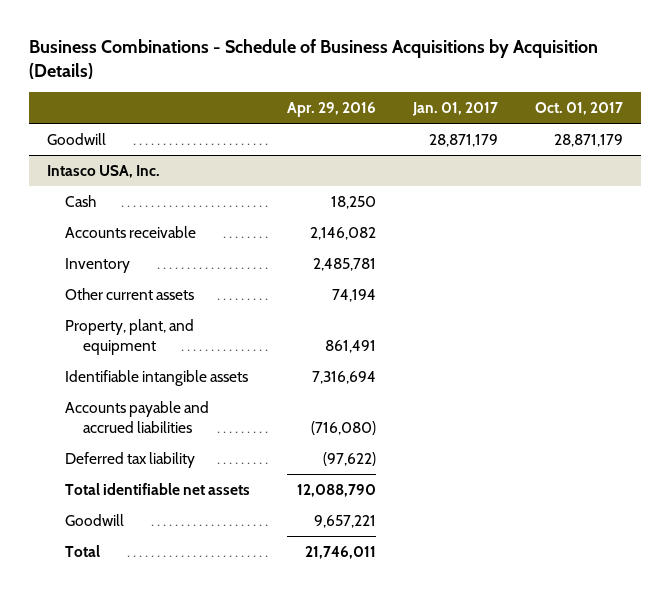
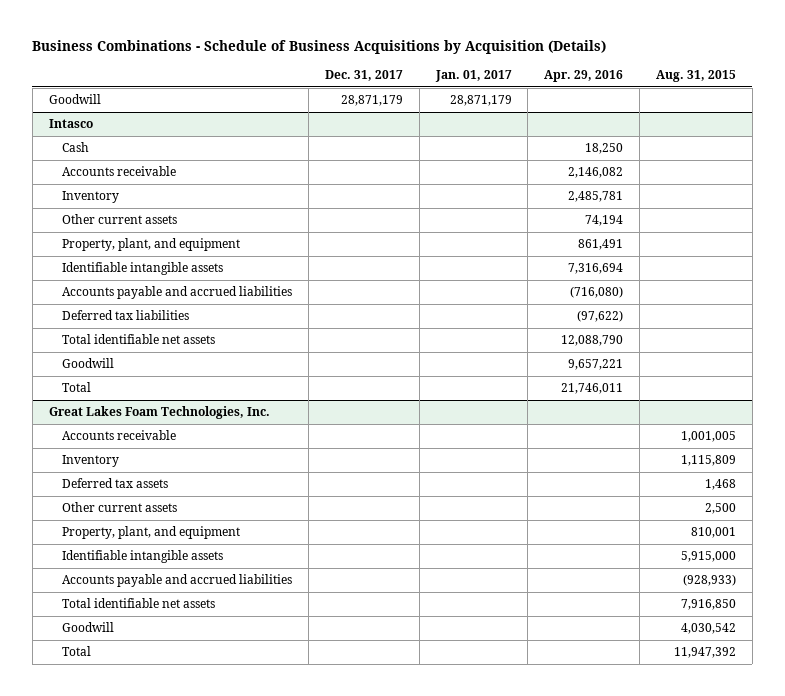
[534,102,623,116] Oct. 01, 2017 -> none
none -> [324,69,403,81] Dec. 31, 2017
none -> [655,69,736,82] Aug. 31, 2015
[47,164,161,178] Intasco USA, Inc. -> [48,119,93,129] Intasco
[64,451,195,468] Deferred tax liability -> [62,310,190,321] Deferred tax liabilities
none -> [48,406,270,420] Great Lakes Foam Technologies, Inc.
none -> [62,430,177,441] Accounts receivable
none -> [62,455,120,468] Inventory
none -> [62,478,169,489] Deferred tax assets
none -> [62,502,178,513] Other current assets
none -> [62,526,241,540] Property, plant, and equipment
none -> [62,550,224,564] Identifiable intangible assets
none -> [62,574,293,588] Accounts payable and accrued liabilities
none -> [62,598,216,609] Total identifiable net assets
none -> [62,622,115,633] Goodwill
none -> [62,646,92,657] Total

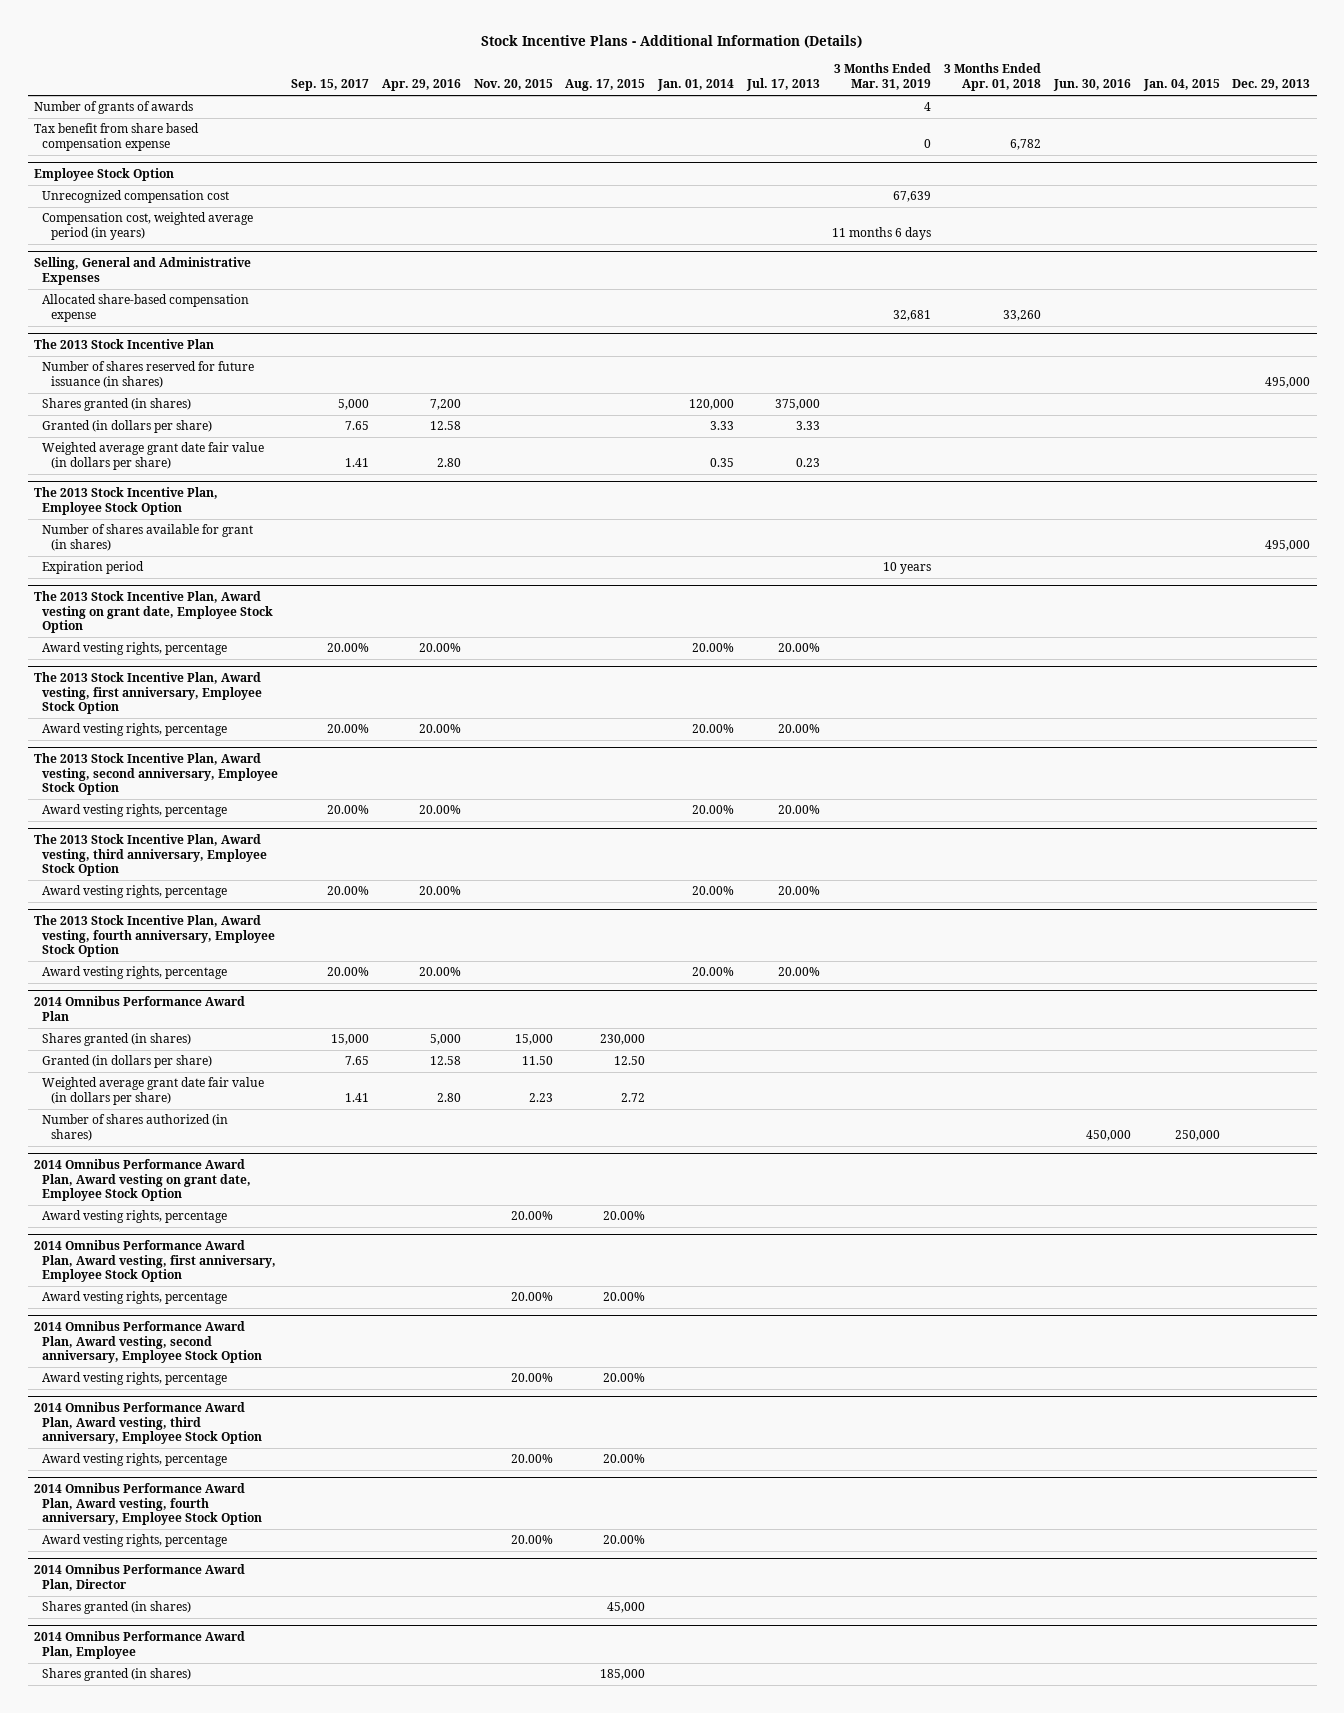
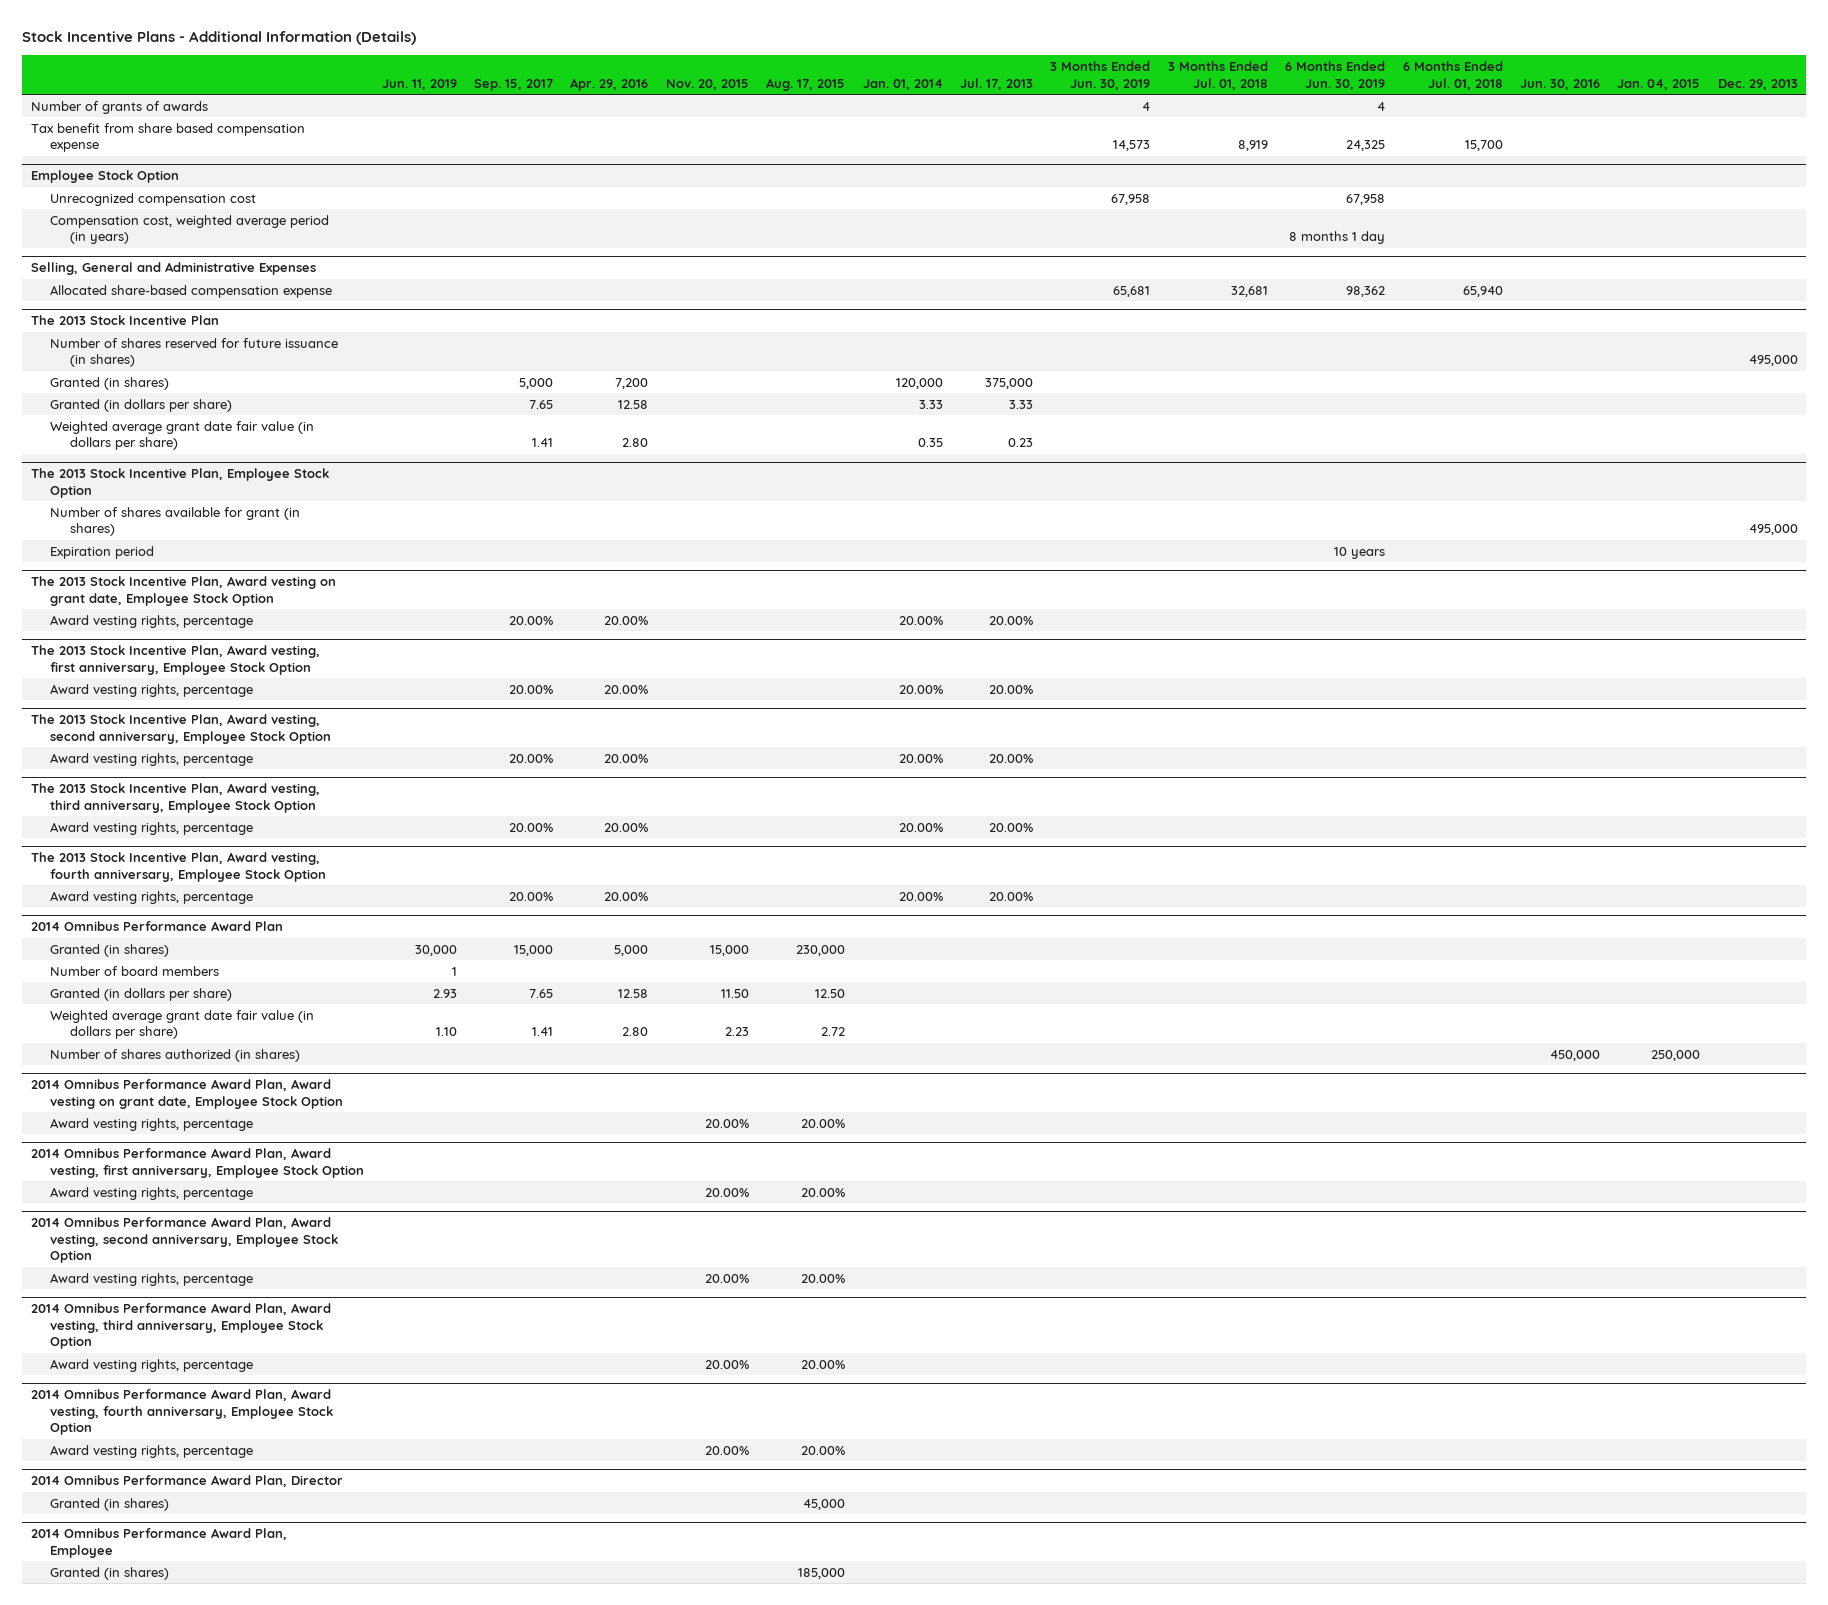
[834,63,932,91] 3 Months Ended Mar. 31, 2019 -> none
[944,63,1042,92] 3 Months Ended Apr. 01, 2018 -> none
none -> [381,78,457,90] Jun. 11, 2019
none -> [1050,61,1151,90] 3 Months Ended Jun. 30, 2019
none -> [1167,61,1268,90] 3 Months Ended Jul. 01, 2018
none -> [1285,61,1386,90] 6 Months Ended Jun. 30, 2019
none -> [1402,61,1503,90] 6 Months Ended Jul. 01, 2018
[42,398,192,412] Shares granted (in shares) -> [50,376,170,390] Granted (in shares)
[42,1033,192,1047] Shares granted (in shares) -> [50,943,170,957] Granted (in shares)
none -> [50,965,220,976] Number of board members
[42,1601,192,1615] Shares granted (in shares) -> [50,1497,170,1511] Granted (in shares)
[42,1668,192,1682] Shares granted (in shares) -> [50,1566,170,1580] Granted (in shares)

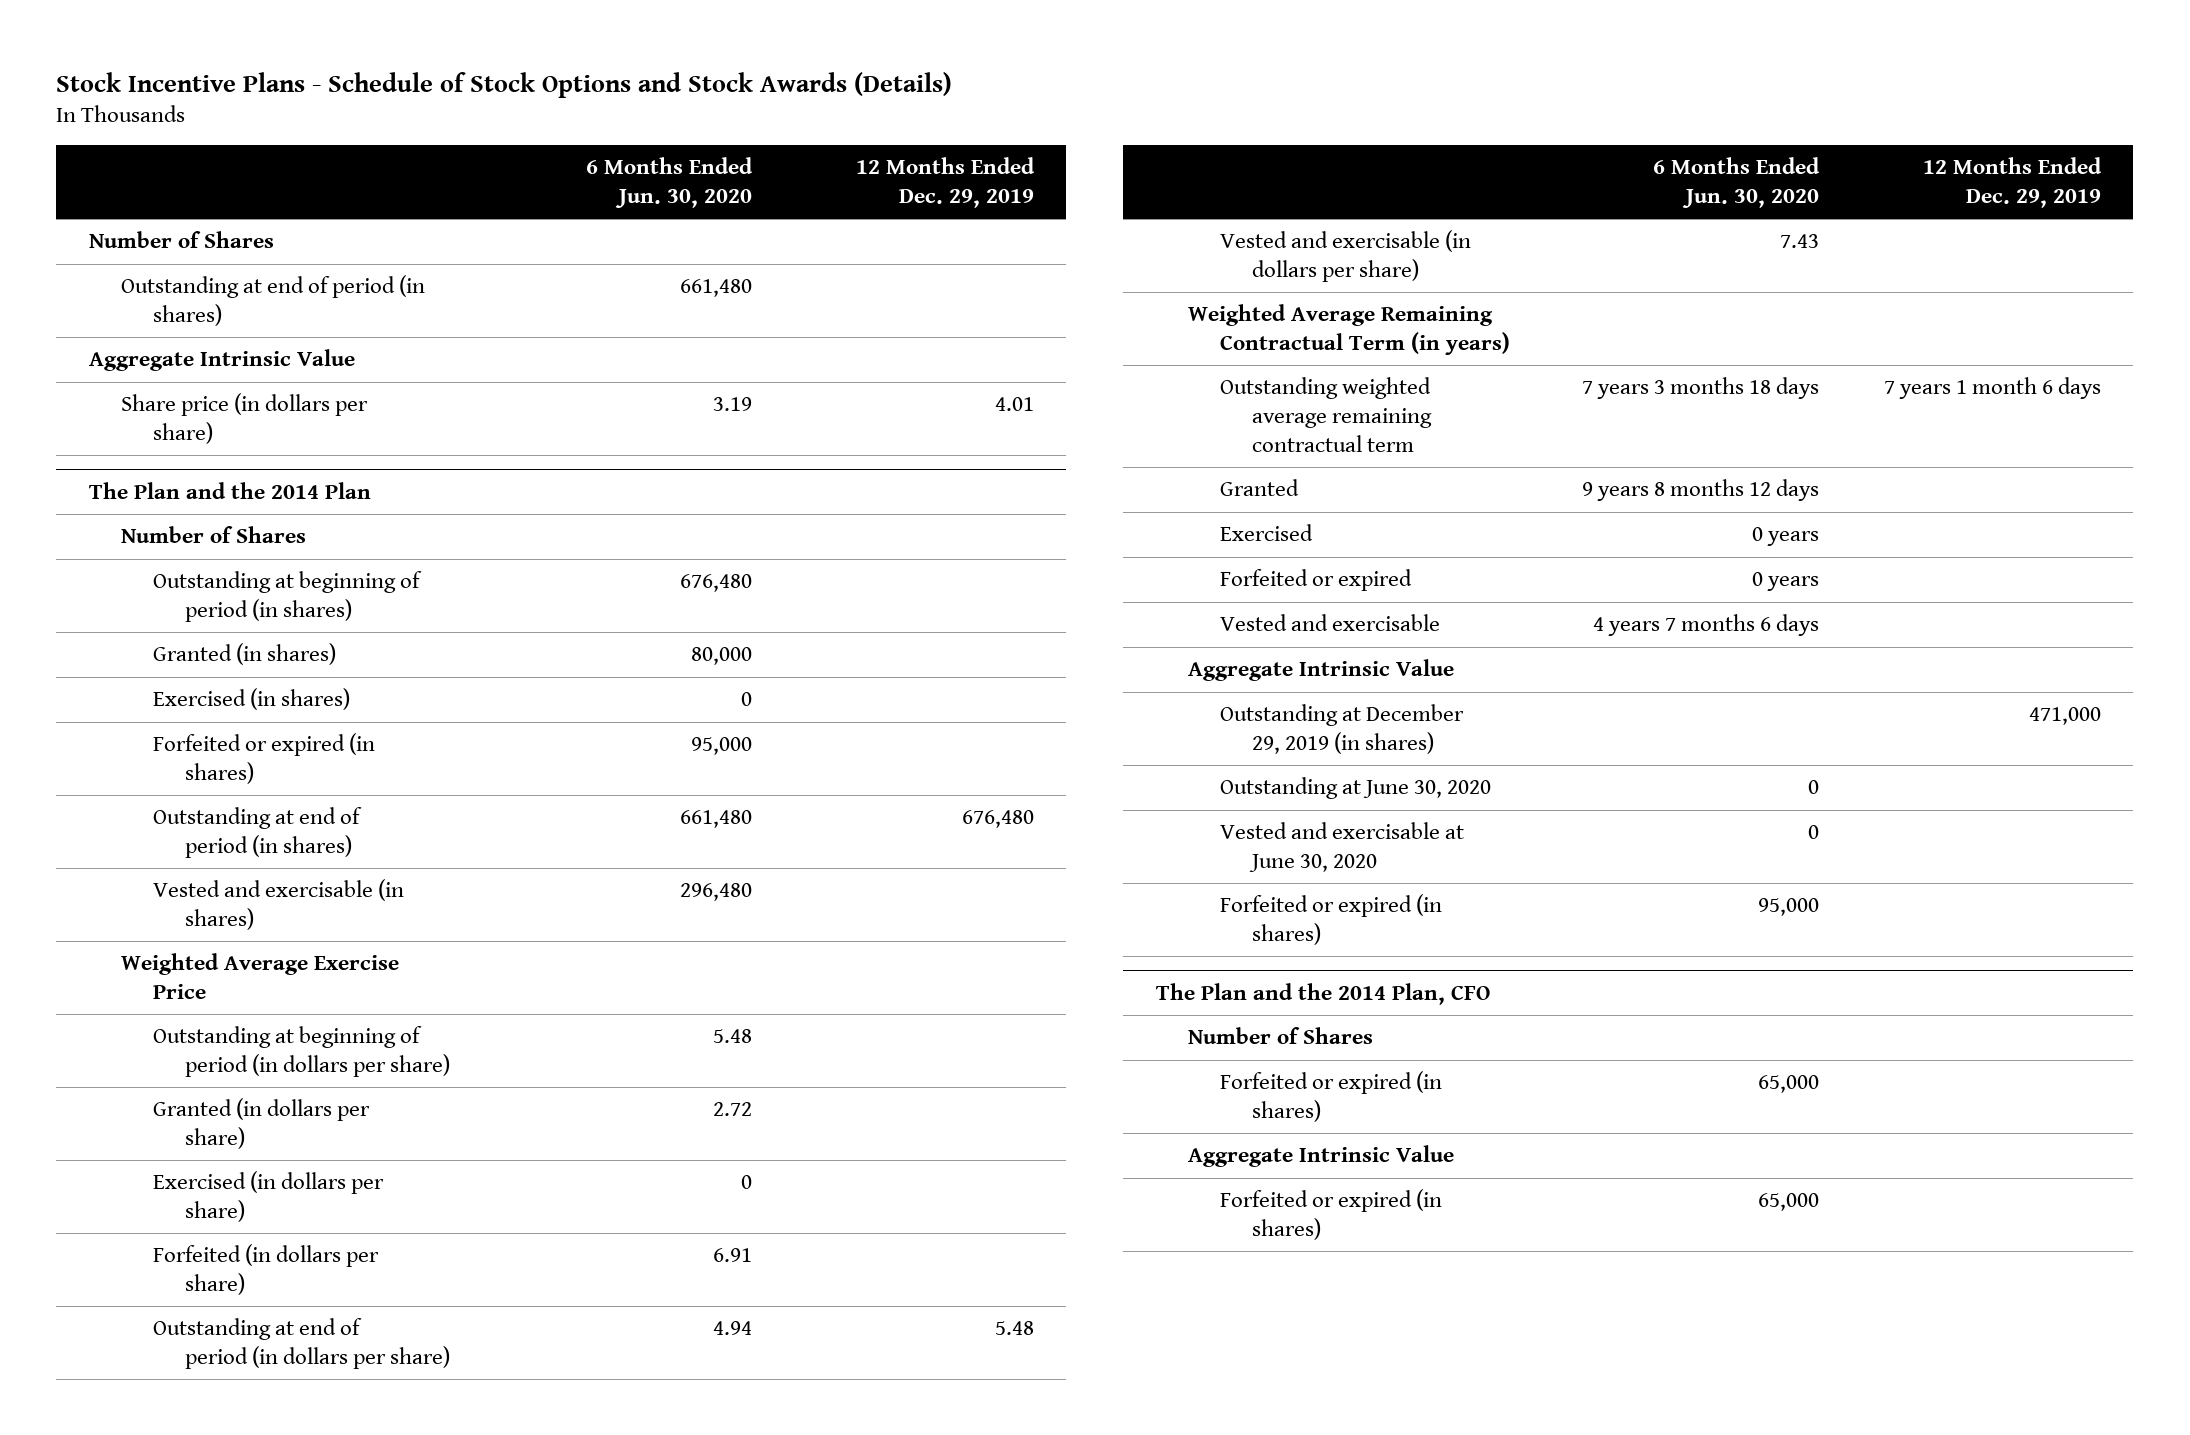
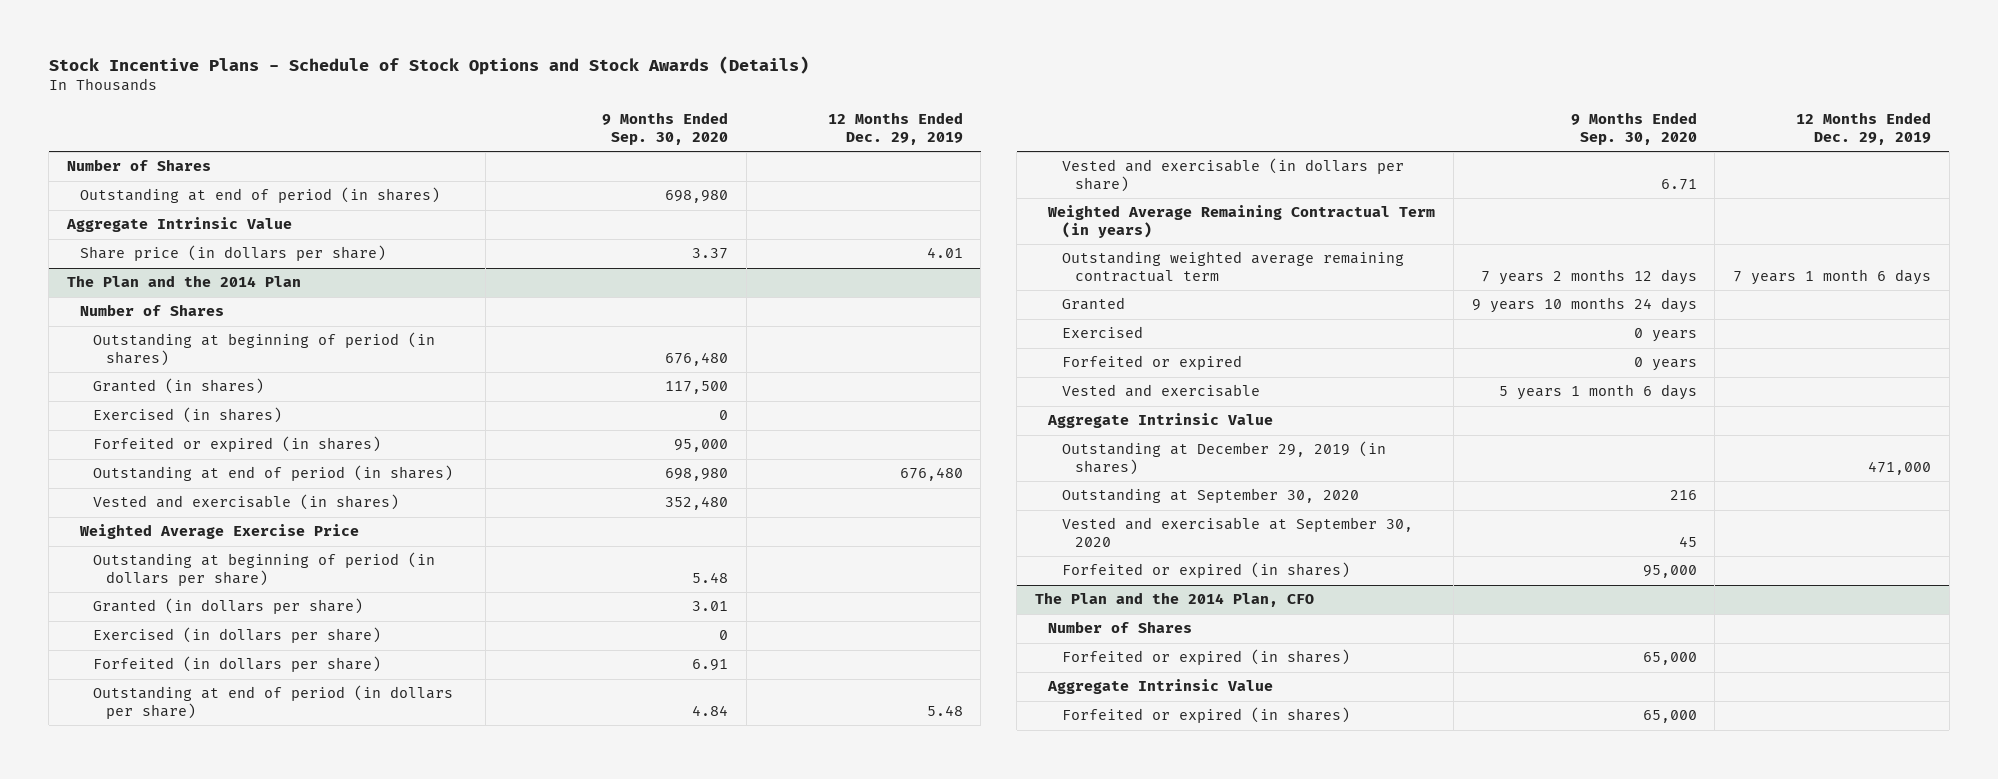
[585,157,753,209] 6 Months Ended Jun. 30, 2020 -> none
none -> [602,112,729,145] 9 Months Ended Sep. 30, 2020
[1219,777,1491,800] Outstanding at June 30, 2020 -> [1061,488,1359,504] Outstanding at September 30, 2020
[1219,822,1464,873] Vested and exercisable at June 30, 2020 -> [1061,517,1413,547] Vested and exercisable at September 30, 2020

